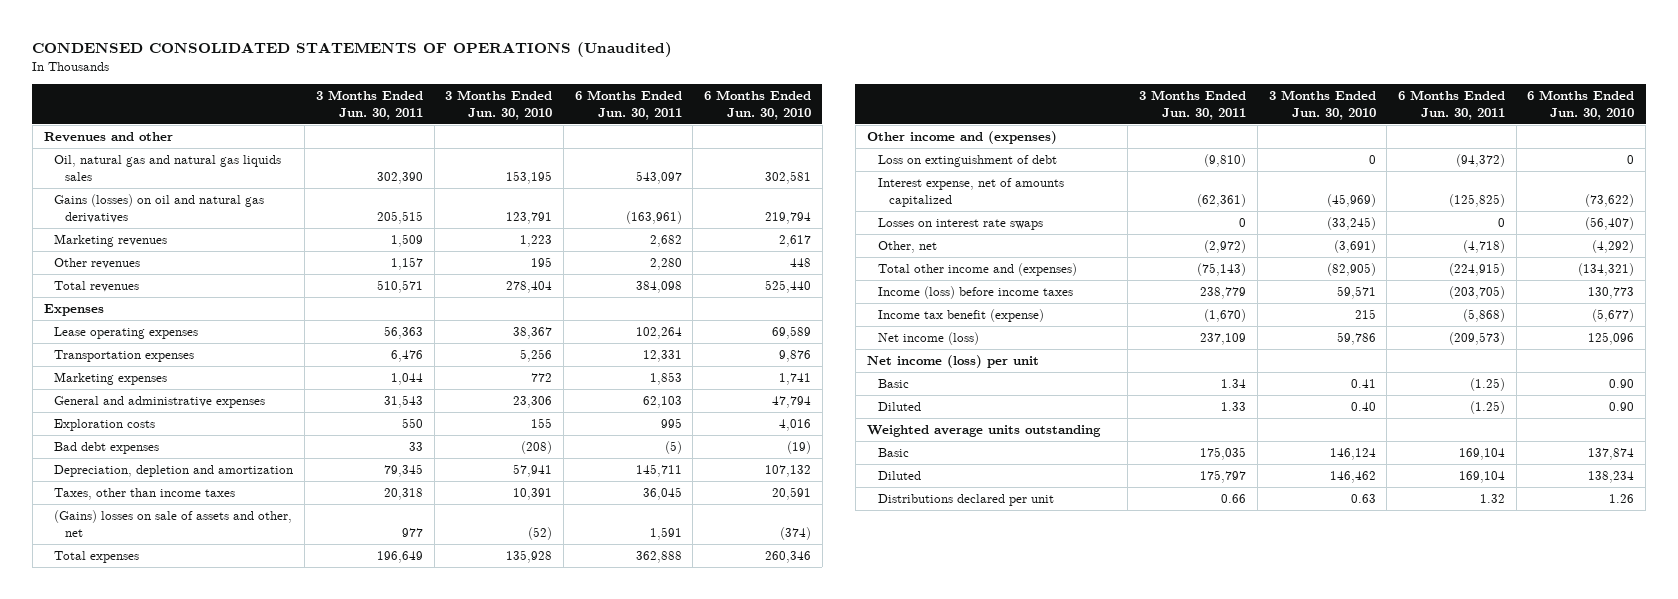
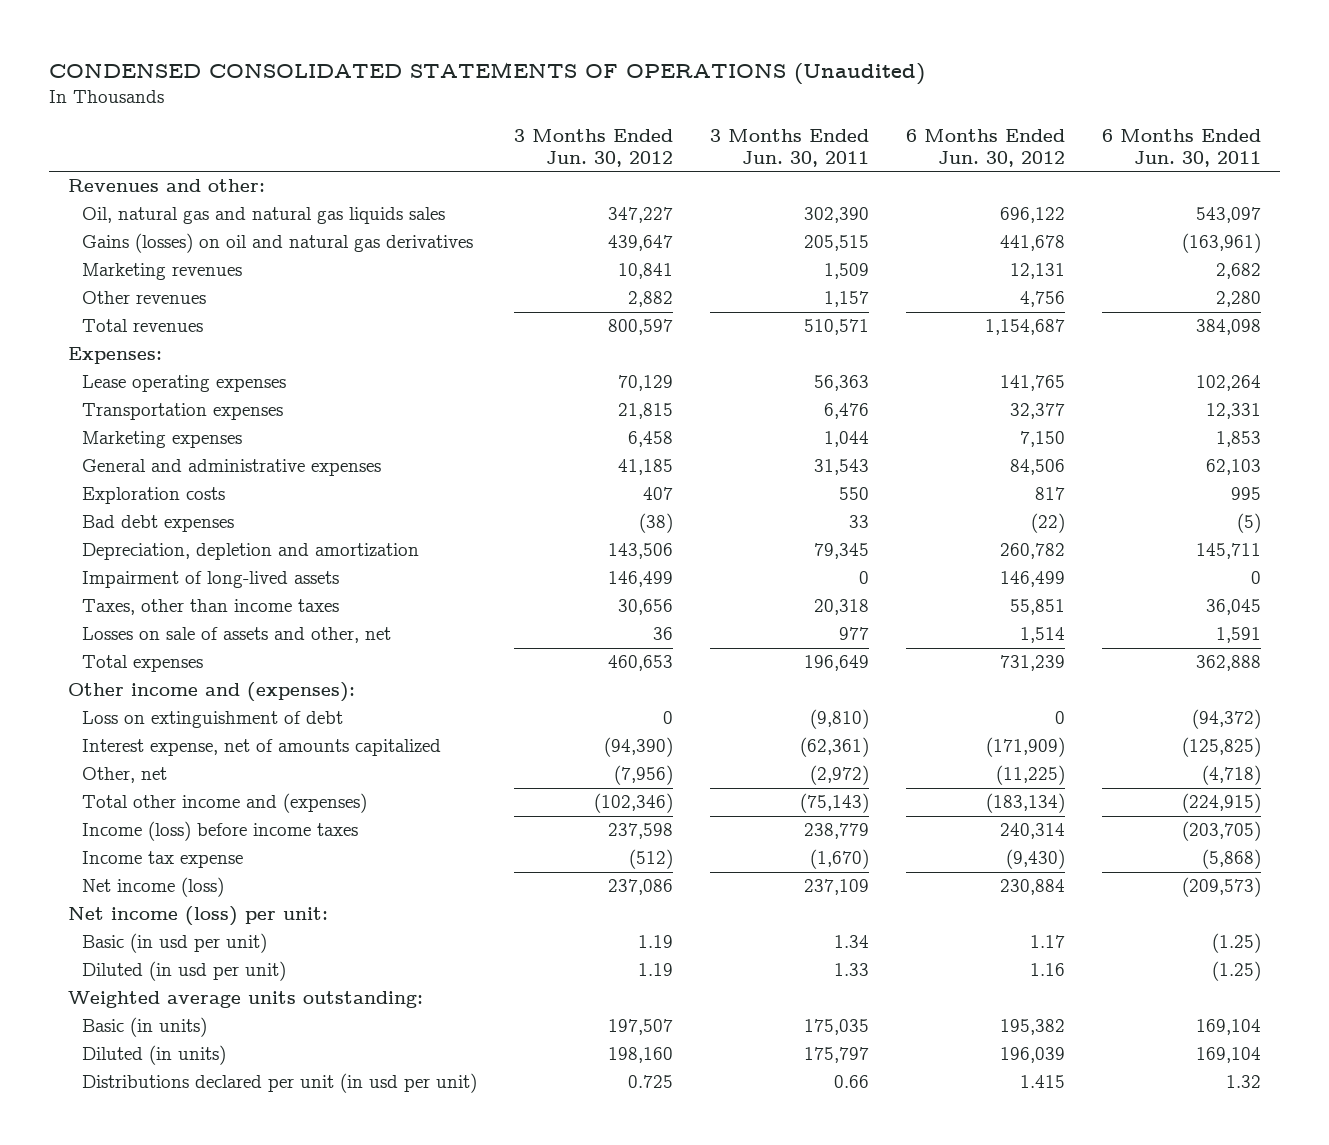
[445,89,553,121] 3 Months Ended Jun. 30, 2010 -> none
[704,89,812,121] 6 Months Ended Jun. 30, 2010 -> none
none -> [514,128,674,167] 3 Months Ended Jun. 30, 2012
none -> [906,128,1066,167] 6 Months Ended Jun. 30, 2012
[43,132,173,143] Revenues and other -> [68,179,266,193] Revenues and other:
[43,304,104,317] Expenses -> [68,347,163,365] Expenses:
none -> [82,571,340,589] Impairment of long-lived assets
[54,510,293,538] (Gains) losses on sale of assets and other, net -> [82,627,392,644] Losses on sale of assets and other, net
[866,131,1057,145] Other income and (expenses) -> [68,682,356,703] Other income and (expenses):
[877,218,1043,231] Losses on interest rate swaps -> none
[877,309,1044,323] Income tax benefit (expense) -> [82,851,244,869] Income tax expense
[866,355,1039,369] Net income (loss) per unit -> [68,906,329,927] Net income (loss) per unit:
[877,379,909,389] Basic -> [82,933,268,954] Basic (in usd per unit)
[877,402,921,412] Diluted -> [82,961,287,982] Diluted (in usd per unit)
[866,425,1101,438] Weighted average units outstanding -> [68,991,424,1009] Weighted average units outstanding:
[877,448,909,458] Basic -> [82,1017,208,1038] Basic (in units)
[877,471,921,481] Diluted -> [82,1045,227,1066] Diluted (in units)
[877,494,1054,507] Distributions declared per unit -> [82,1073,478,1094] Distributions declared per unit (in usd per unit)

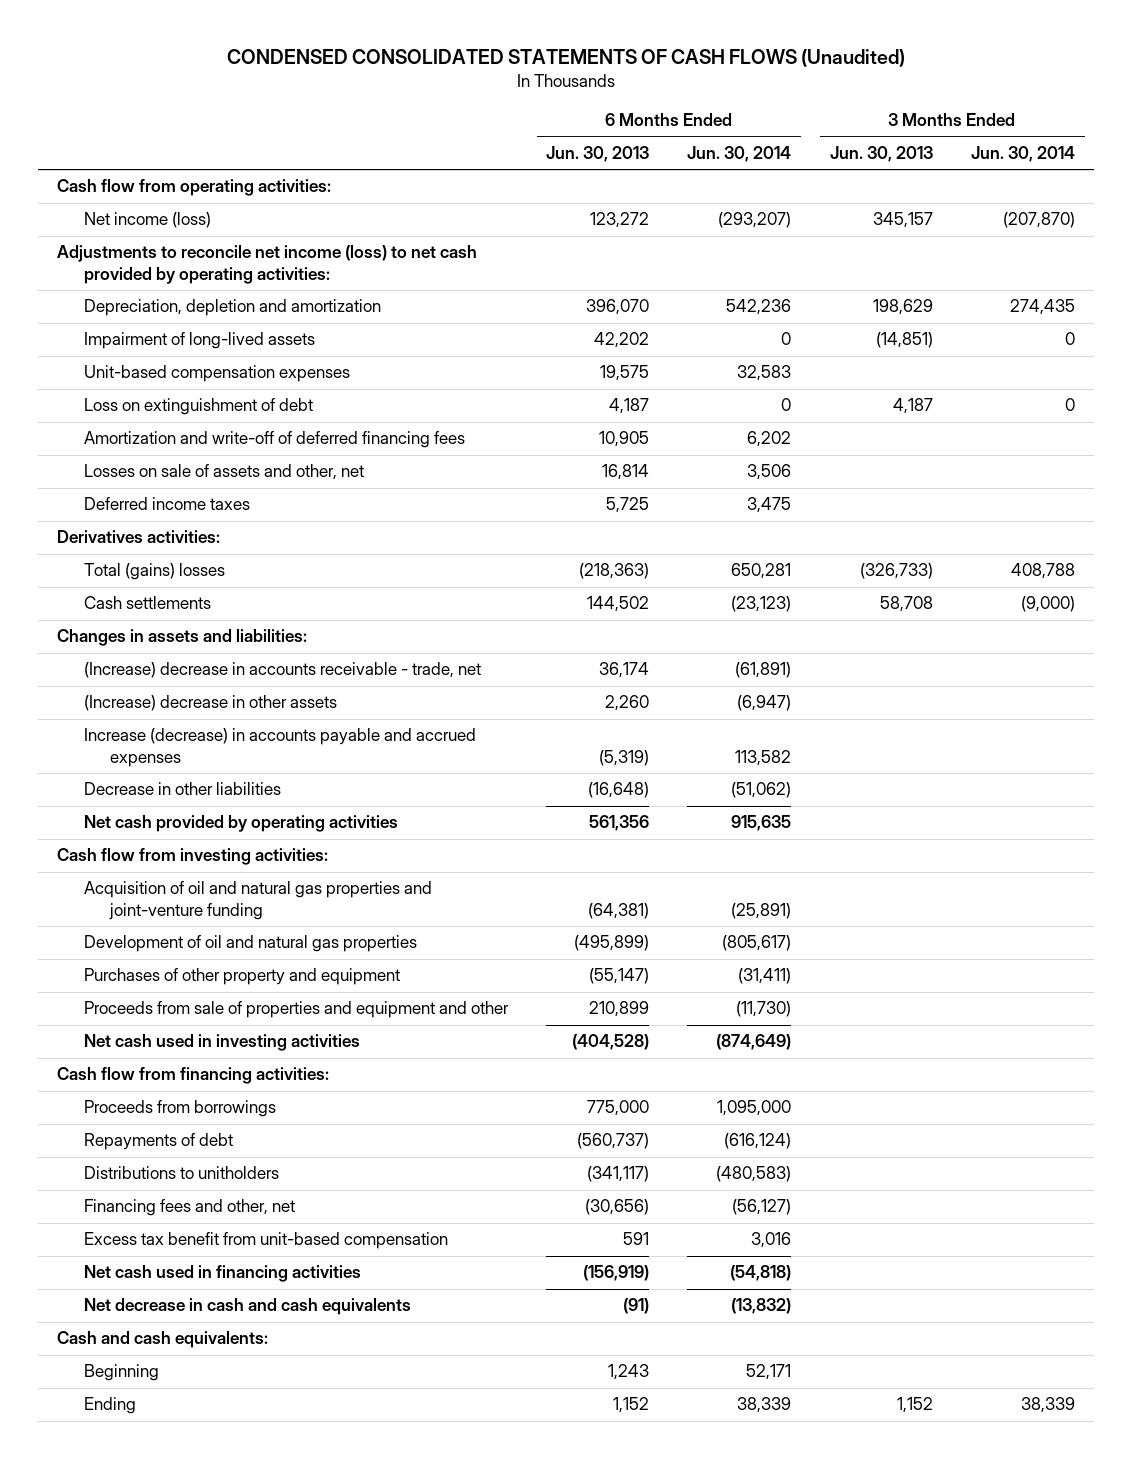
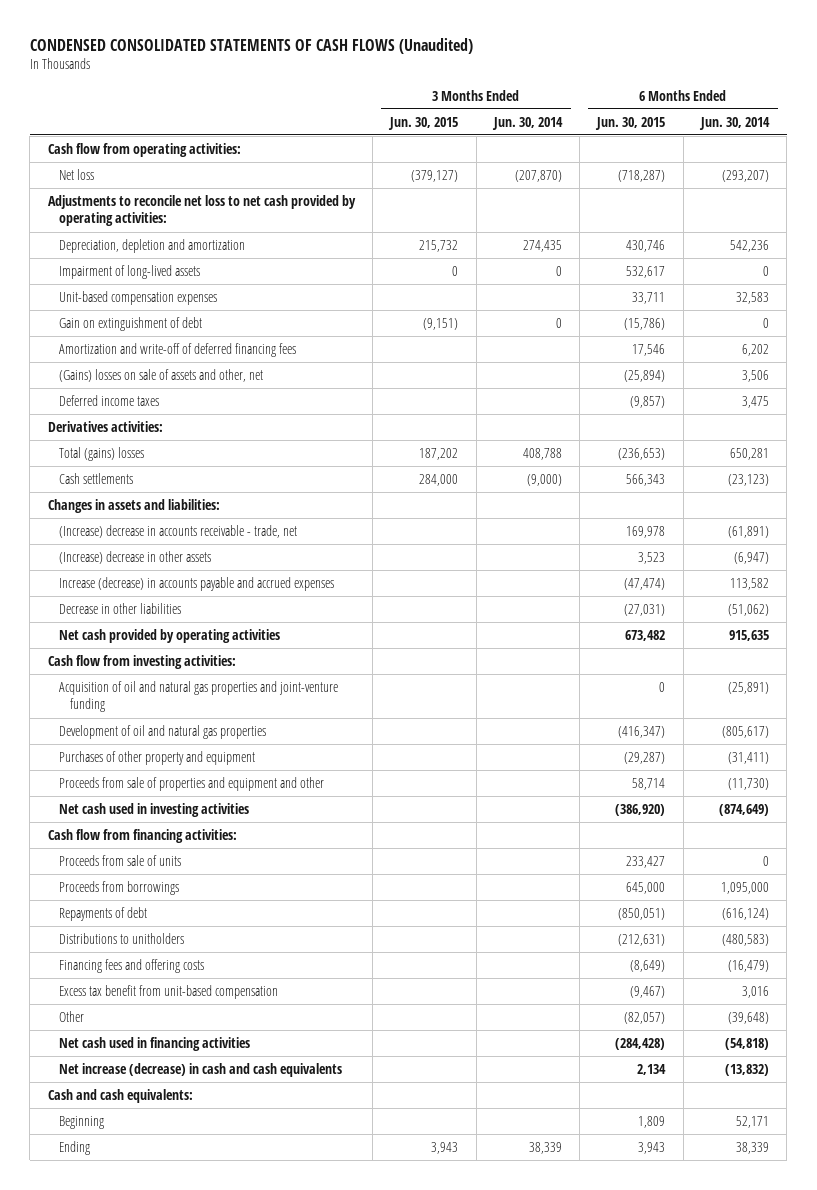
[546,145,650,162] Jun. 30, 2013 -> none
[829,145,933,162] Jun. 30, 2013 -> none
none -> [388,116,459,130] Jun. 30, 2015
none -> [595,116,666,130] Jun. 30, 2015
[83,212,211,229] Net income (loss) -> [58,168,94,180] Net loss
[57,245,478,284] Adjustments to reconcile net income (loss) to net cash provided by operating activities: -> [47,194,356,227] Adjustments to reconcile net loss to net cash provided by operating activities:
[83,398,313,416] Loss on extinguishment of debt -> [58,316,202,331] Gain on extinguishment of debt
[83,464,364,481] Losses on sale of assets and other, net -> [58,368,263,382] (Gains) losses on sale of assets and other, net
none -> [58,854,181,866] Proceeds from sale of units
[83,1199,295,1217] Financing fees and other, net -> none
none -> [58,958,204,973] Financing fees and offering costs
none -> [58,1010,84,1022] Other
[83,1298,411,1316] Net decrease in cash and cash equivalents -> [58,1062,342,1077] Net increase (decrease) in cash and cash equivalents

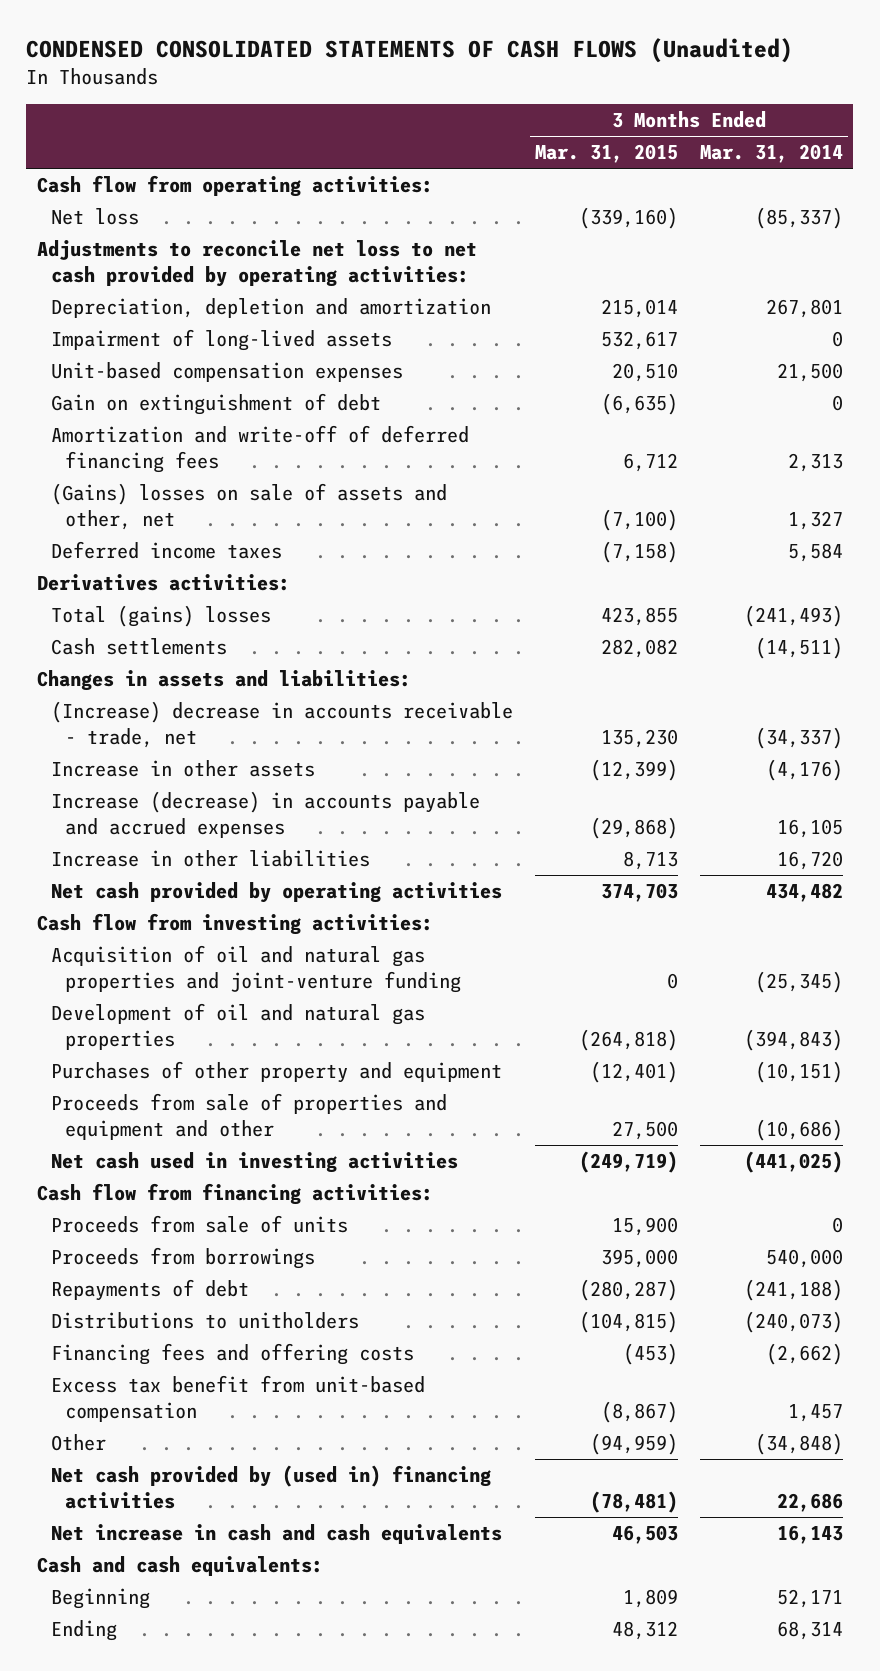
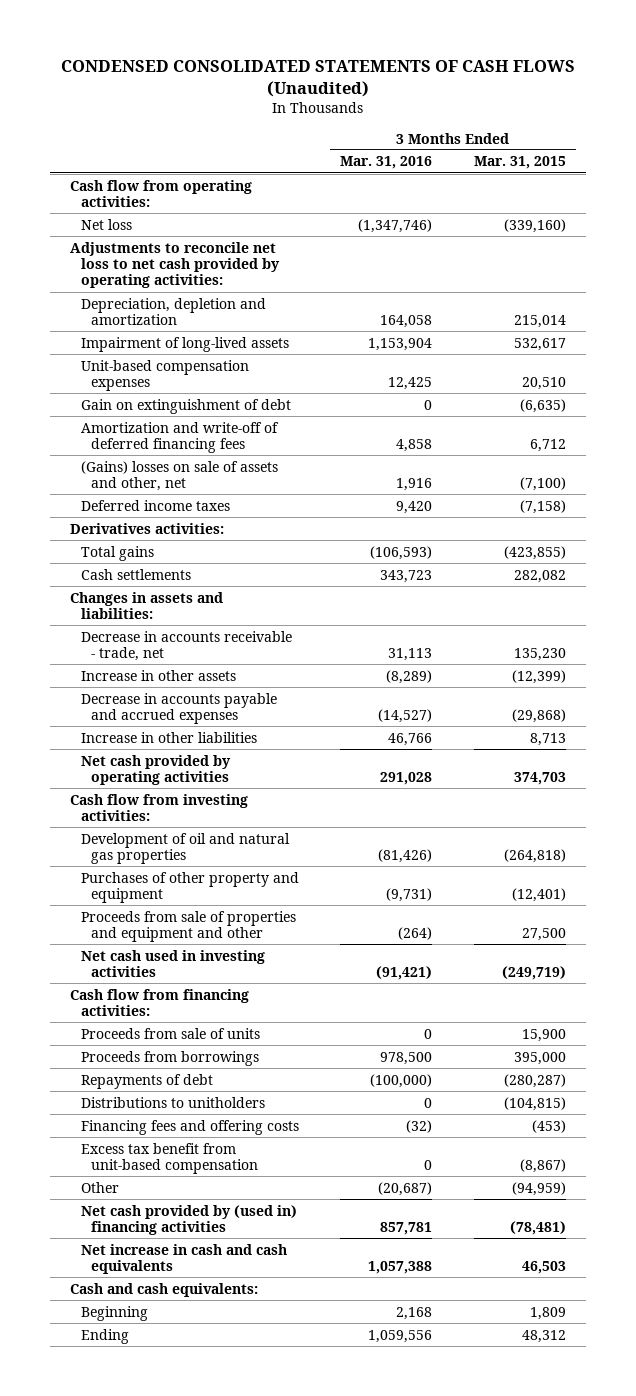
[699,144,843,164] Mar. 31, 2014 -> none
none -> [340,156,433,170] Mar. 31, 2016
[51,605,272,628] Total (gains) losses -> [80,545,154,561] Total gains
[600,607,678,627] 423,855 -> [503,545,566,560] (423,855)
[51,701,514,748] (Increase) decrease in accounts receivable - trade, net -> [80,630,292,661] Decrease in accounts receivable - trade, net
[51,791,481,838] Increase (decrease) in accounts payable and accrued expenses -> [80,692,277,724] Decrease in accounts payable and accrued expenses
[51,945,462,993] Acquisition of oil and natural gas properties and joint-venture funding -> none

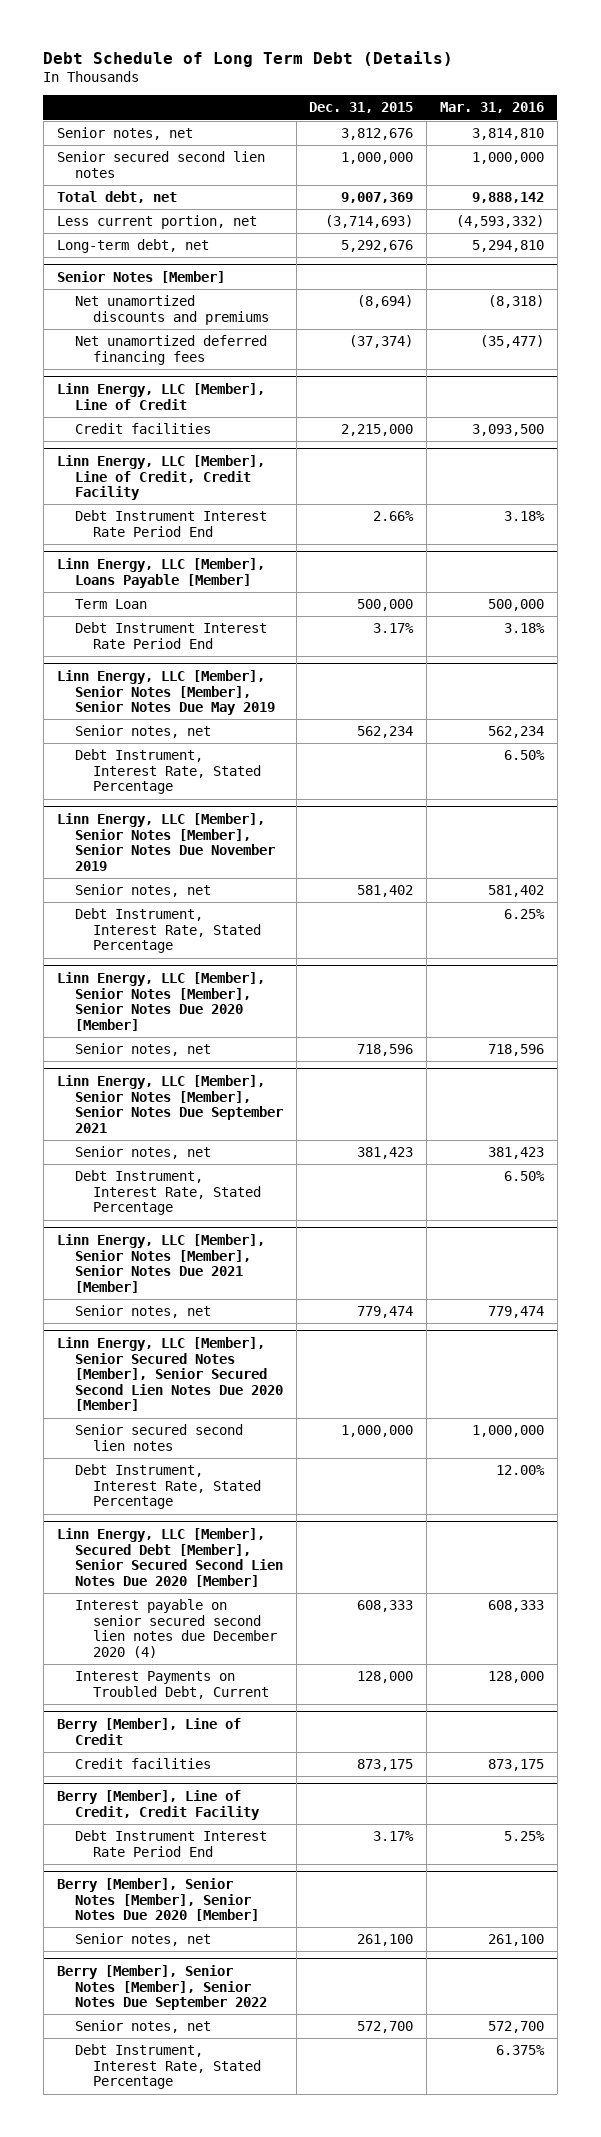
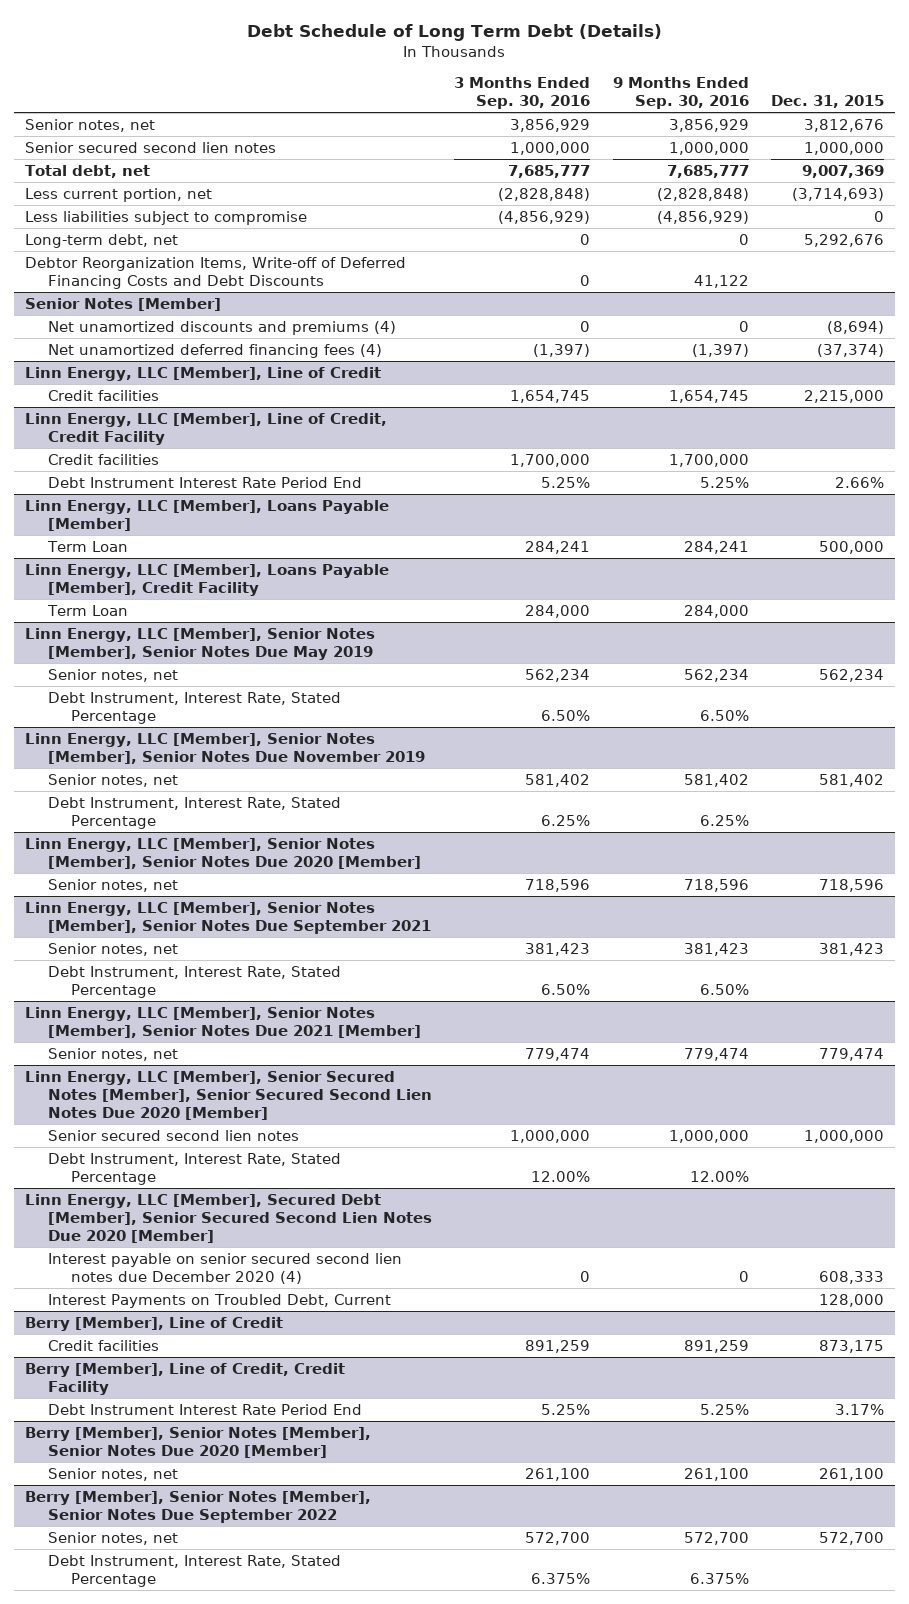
[439,102,544,114] Mar. 31, 2016 -> none
none -> [454,77,591,110] 3 Months Ended Sep. 30, 2016
none -> [612,77,749,110] 9 Months Ended Sep. 30, 2016
none -> [24,210,307,225] Less liabilities subject to compromise
none -> [24,256,406,289] Debtor Reorganization Items, Write-off of Deferred Financing Costs and Debt Discounts
[74,295,270,325] Net unamortized discounts and premiums -> [48,320,397,335] Net unamortized discounts and premiums (4)
[74,335,267,365] Net unamortized deferred financing fees -> [48,343,383,358] Net unamortized deferred financing fees (4)
none -> [48,453,160,465] Credit facilities
[74,622,267,649] Debt Instrument Interest Rate Period End -> none
none -> [24,563,389,596] Linn Energy, LLC [Member], Loans Payable [Member], Credit Facility
none -> [47,604,129,616] Term Loan

